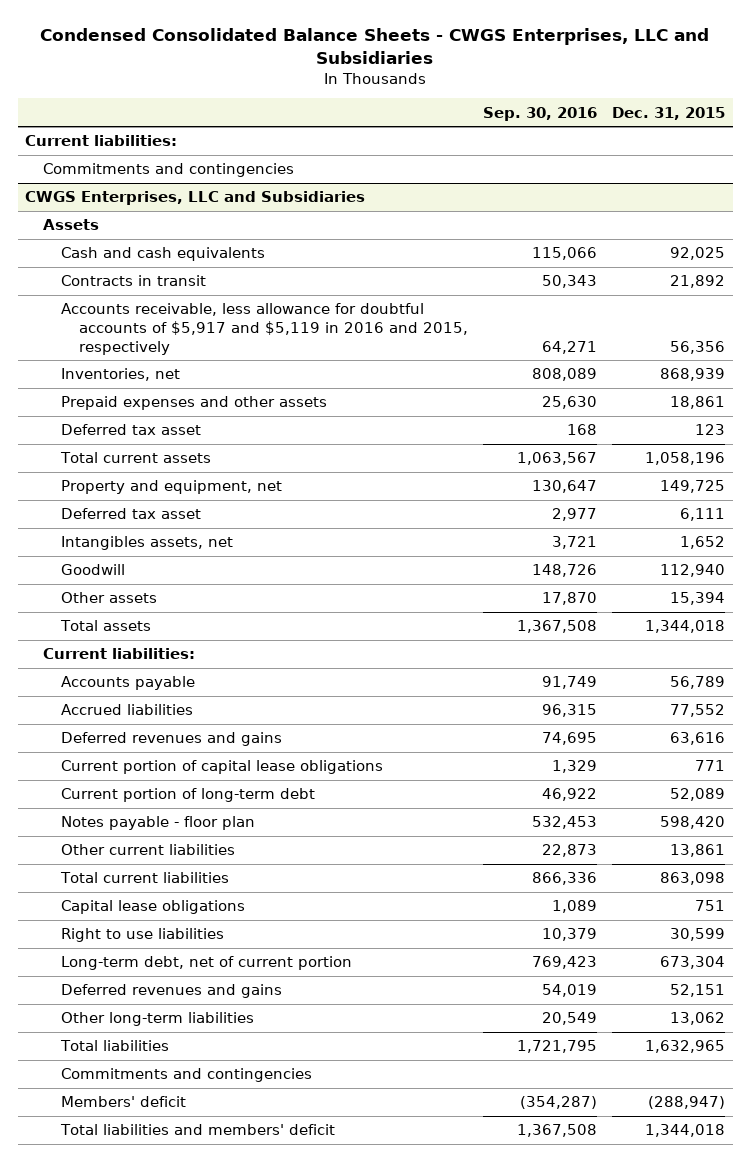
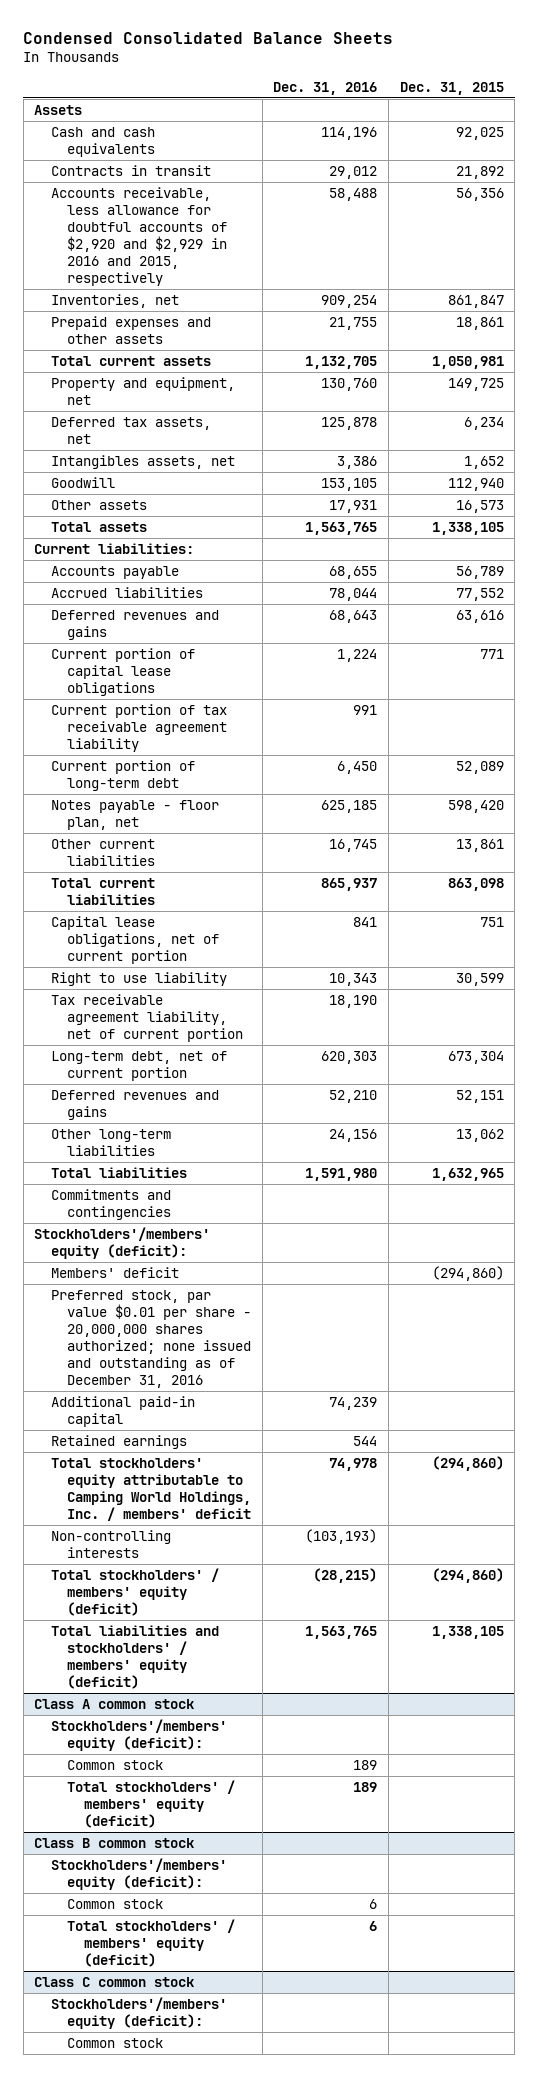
[40,27,710,64] Condensed Consolidated Balance Sheets - CWGS Enterprises, LLC and Subsidiaries -> [23,32,394,45] Condensed Consolidated Balance Sheets
[483,106,598,121] Sep. 30, 2016 -> none
none -> [273,81,378,95] Dec. 31, 2016
[25,135,178,147] Current liabilities: -> none
[43,163,295,178] Commitments and contingencies -> none
[25,191,366,206] CWGS Enterprises, LLC and Subsidiaries -> none
[61,303,468,355] Accounts receivable, less allowance for doubtful accounts of $5,917 and $5,119 in 2016 and 2015, respectively -> [50,186,228,287] Accounts receivable, less allowance for doubtful accounts of $2,920 and $2,929 in 2016 and 2015, respectively
[660,368,726,382] 868,939 -> [447,294,504,308] 861,847
[61,424,202,436] Deferred tax asset -> none
[645,452,726,466] 1,058,196 -> [431,355,504,369] 1,050,981
[61,508,202,520] Deferred tax asset -> [50,416,211,445] Deferred tax assets, net
[680,508,726,522] 6,111 -> [463,416,504,430] 6,234
[670,592,726,606] 15,394 -> [455,499,504,513] 16,573
[645,620,726,634] 1,344,018 -> [431,521,504,535] 1,338,105
none -> [50,703,228,753] Current portion of tax receivable agreement liability
[61,816,256,831] Notes payable - floor plan -> [50,799,219,831] Notes payable - floor plan, net
[61,900,246,915] Capital lease obligations -> [50,915,220,965] Capital lease obligations, net of current portion
[61,928,225,943] Right to use liabilities -> [50,971,227,986] Right to use liability
none -> [50,993,244,1043] Tax receivable agreement liability, net of current portion
none -> [34,1226,211,1260] Stockholders'/members' equity (deficit):
[648,1096,726,1110] (288,947) -> [431,1265,504,1281] (294,860)
none -> [50,1289,252,1389] Preferred stock, par value $0.01 per share - 20,000,000 shares authorized; none issued and outstanding as of December 31, 2016
none -> [50,1395,195,1428] Additional paid-in capital
none -> [50,1434,187,1449] Retained earnings
none -> [50,1457,252,1522] Total stockholders' equity attributable to Camping World Holdings, Inc. / members' deficit
none -> [50,1529,171,1559] Non-controlling interests
none -> [50,1567,219,1617] Total stockholders' / members' equity (deficit)
[60,1124,336,1136] Total liabilities and members' deficit -> [50,1624,219,1690] Total liabilities and stockholders' / members' equity (deficit)
[645,1124,726,1138] 1,344,018 -> [431,1625,504,1639] 1,338,105
none -> [34,1698,195,1709] Class A common stock
none -> [50,1718,227,1752] Stockholders'/members' equity (deficit):
none -> [67,1759,164,1770] Common stock
none -> [67,1779,236,1829] Total stockholders' / members' equity (deficit)
none -> [34,1837,195,1848] Class B common stock
none -> [50,1857,227,1891] Stockholders'/members' equity (deficit):
none -> [67,1898,164,1909] Common stock
none -> [67,1918,236,1968] Total stockholders' / members' equity (deficit)
none -> [34,1976,195,1987] Class C common stock
none -> [50,1996,227,2030] Stockholders'/members' equity (deficit):
none -> [67,2037,164,2048] Common stock

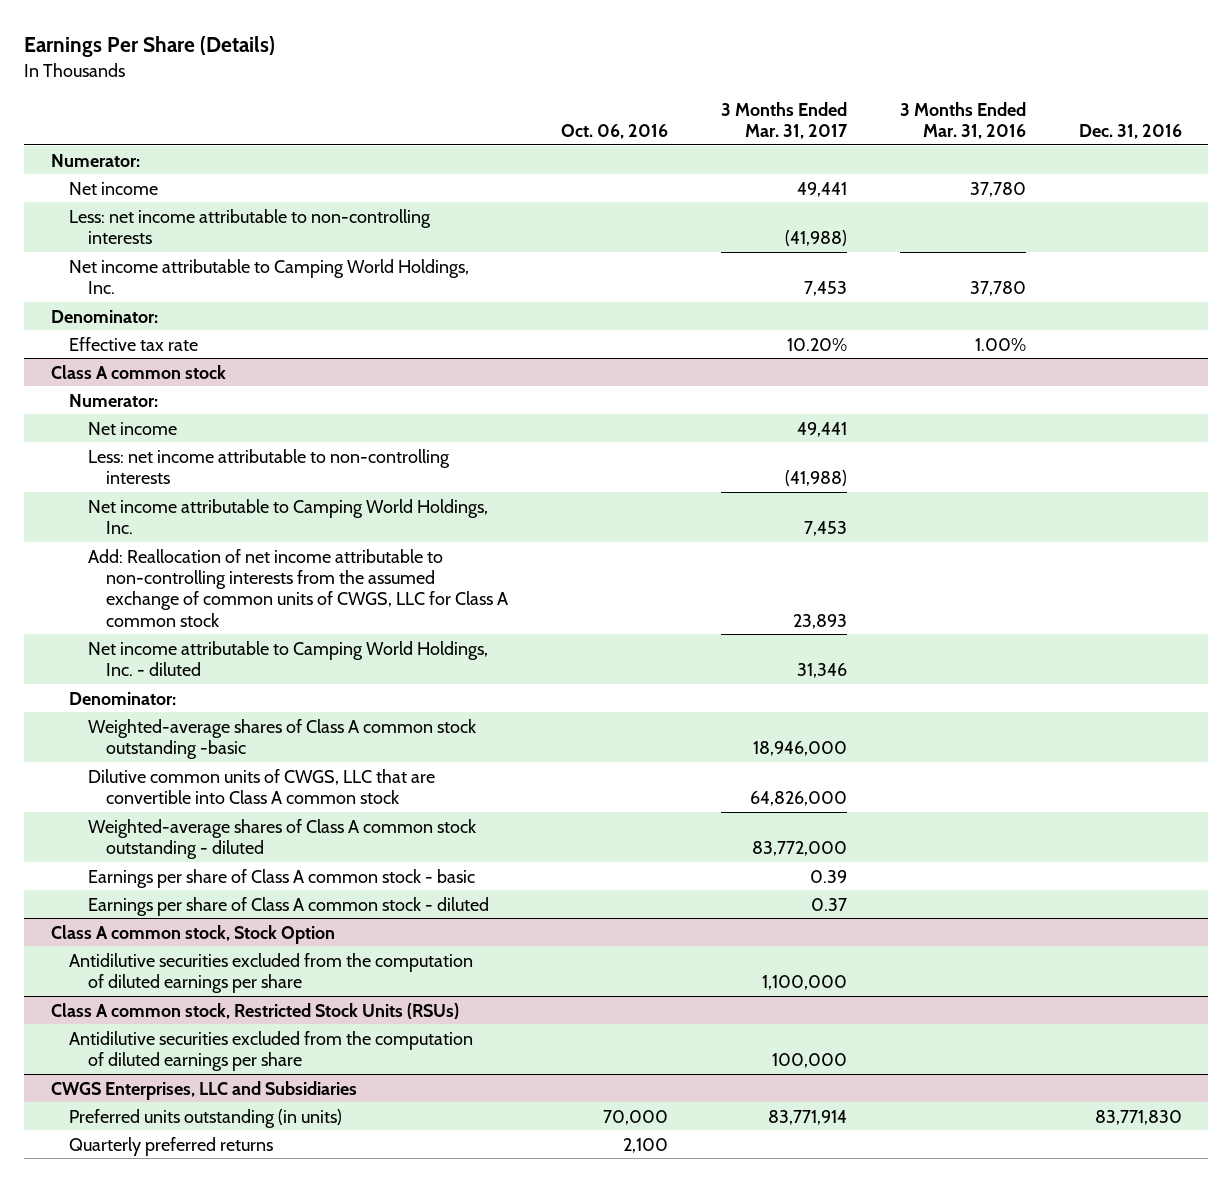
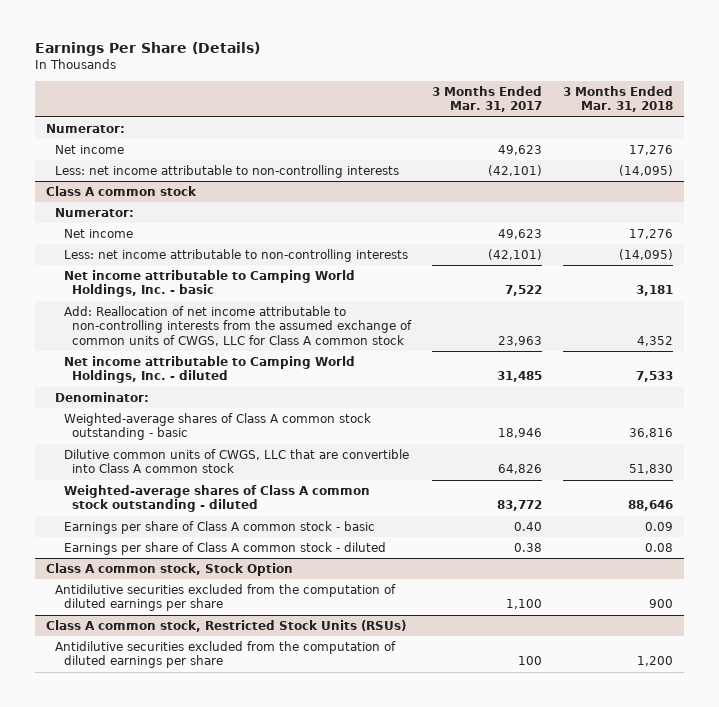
[561,124,669,140] Oct. 06, 2016 -> none
[899,101,1026,140] 3 Months Ended Mar. 31, 2016 -> none
[1078,124,1182,140] Dec. 31, 2016 -> none
none -> [563,85,674,113] 3 Months Ended Mar. 31, 2018
[69,258,470,294] Net income attributable to Camping World Holdings, Inc. -> none
[50,309,158,323] Denominator: -> none
[69,336,199,351] Effective tax rate -> none
[797,181,848,197] 49,441 -> [498,144,543,155] 49,623
[785,229,848,246] (41,988) -> [488,164,543,176] (42,101)
[797,421,848,437] 49,441 -> [498,228,543,239] 49,623
[785,469,848,486] (41,988) -> [488,248,543,260] (42,101)
[87,498,488,534] Net income attributable to Camping World Holdings, Inc. -> [63,269,355,298] Net income attributable to Camping World Holdings, Inc. - basic
[804,520,848,536] 7,453 -> [505,285,543,297] 7,522
[793,613,848,629] 23,893 -> [498,336,543,347] 23,963
[797,662,848,678] 31,346 -> [497,371,543,383] 31,485
[87,718,476,759] Weighted-average shares of Class A common stock outstanding -basic -> [63,412,371,441] Weighted-average shares of Class A common stock outstanding - basic
[753,740,848,756] 18,946,000 -> [498,428,543,439] 18,946
[750,790,848,806] 64,826,000 -> [498,464,543,475] 64,826
[752,840,848,856] 83,772,000 -> [497,500,543,512] 83,772
[810,869,848,883] 0.39 -> [514,521,543,531] 0.40
[811,897,848,911] 0.37 -> [514,542,543,552] 0.38
[762,974,848,990] 1,100,000 -> [506,599,543,610] 1,100
[50,1080,357,1100] CWGS Enterprises, LLC and Subsidiaries -> none
[69,1108,343,1128] Preferred units outstanding (in units) -> none
[69,1136,274,1156] Quarterly preferred returns -> none
[772,1052,848,1068] 100,000 -> [518,656,543,666] 100

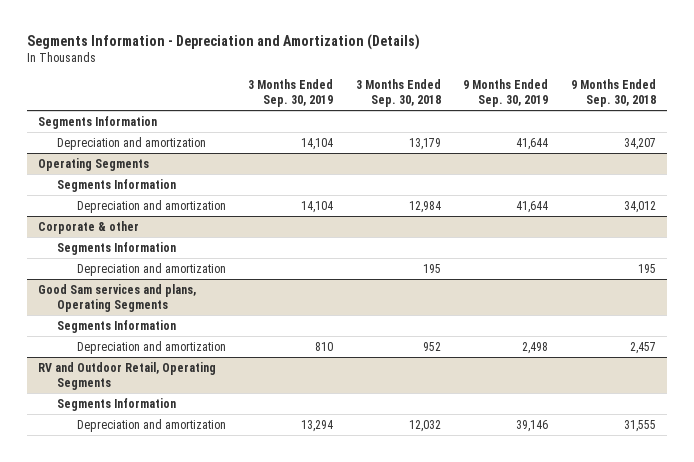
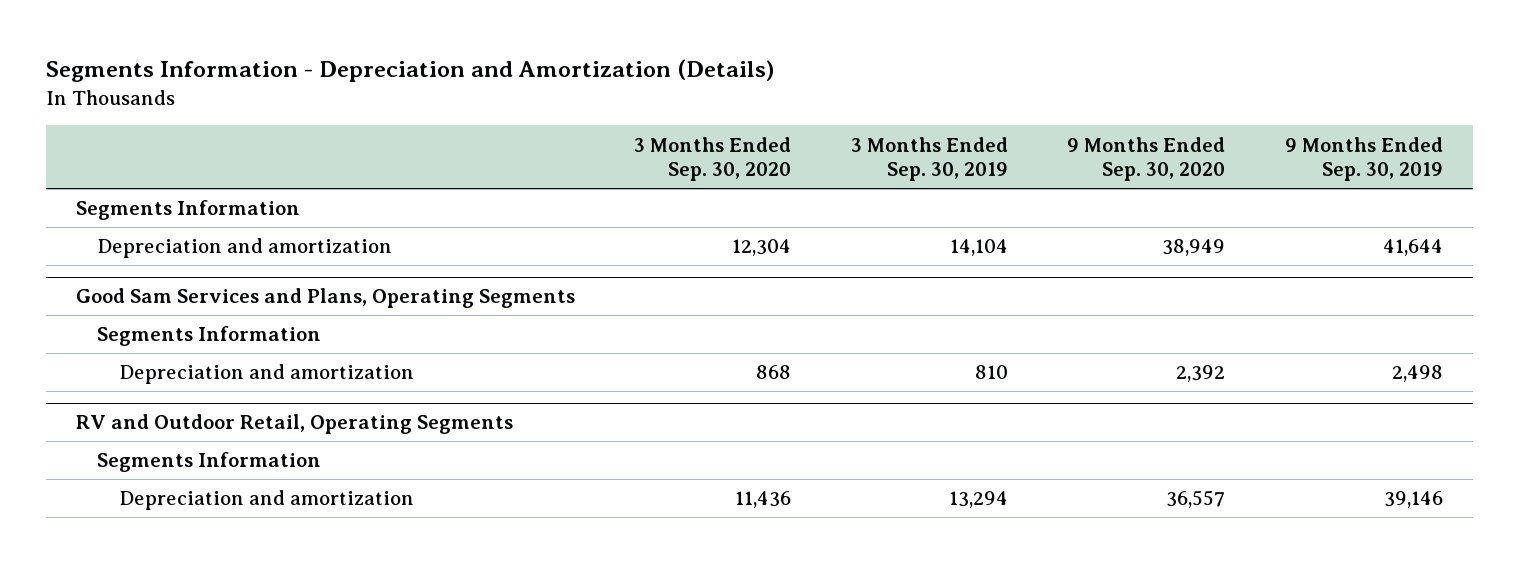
[355,79,441,107] 3 Months Ended Sep. 30, 2018 -> none
[570,79,656,107] 9 Months Ended Sep. 30, 2018 -> none
none -> [634,136,792,181] 3 Months Ended Sep. 30, 2020
none -> [1067,136,1226,181] 9 Months Ended Sep. 30, 2020
[38,158,150,172] Operating Segments -> none
[57,179,177,193] Segments Information -> none
[76,200,226,214] Depreciation and amortization -> none
[38,221,140,235] Corporate & other -> none
[57,242,177,256] Segments Information -> none
[76,263,226,277] Depreciation and amortization -> none
[38,284,197,312] Good Sam services and plans, Operating Segments -> [75,288,575,309] Good Sam Services and Plans, Operating Segments

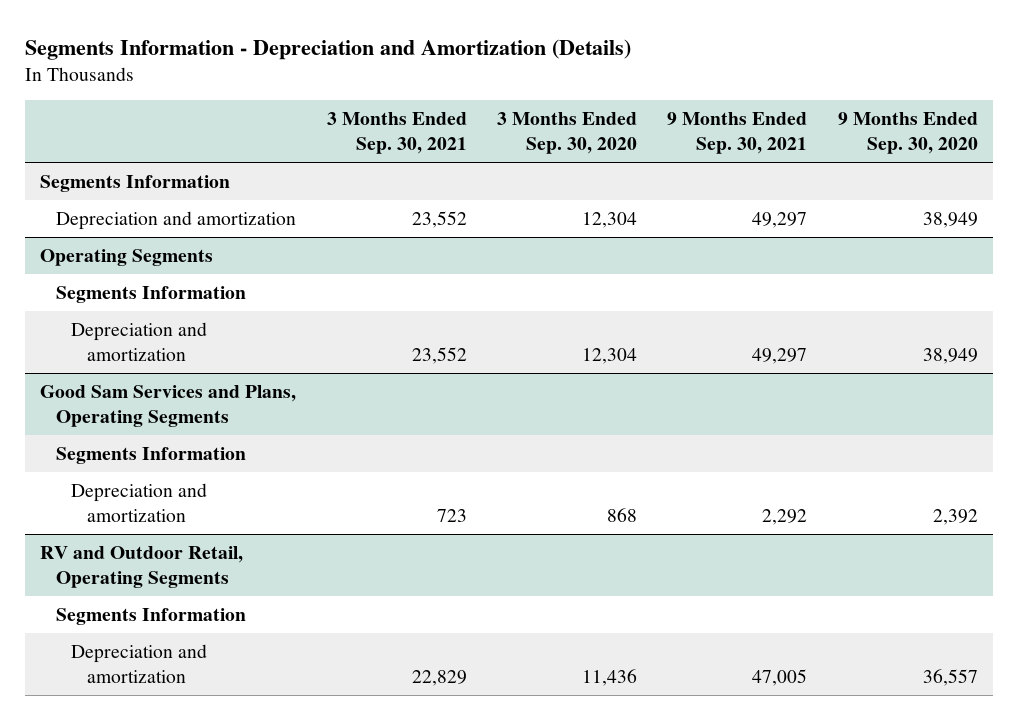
[850,136,1008,181] 3 Months Ended Sep. 30, 2019 -> none
[1284,136,1443,181] 9 Months Ended Sep. 30, 2019 -> none
none -> [326,112,467,155] 3 Months Ended Sep. 30, 2021
none -> [667,112,808,155] 9 Months Ended Sep. 30, 2021
none -> [40,249,214,267] Operating Segments
none -> [55,286,246,304] Segments Information
none -> [71,322,208,361] Depreciation and amortization

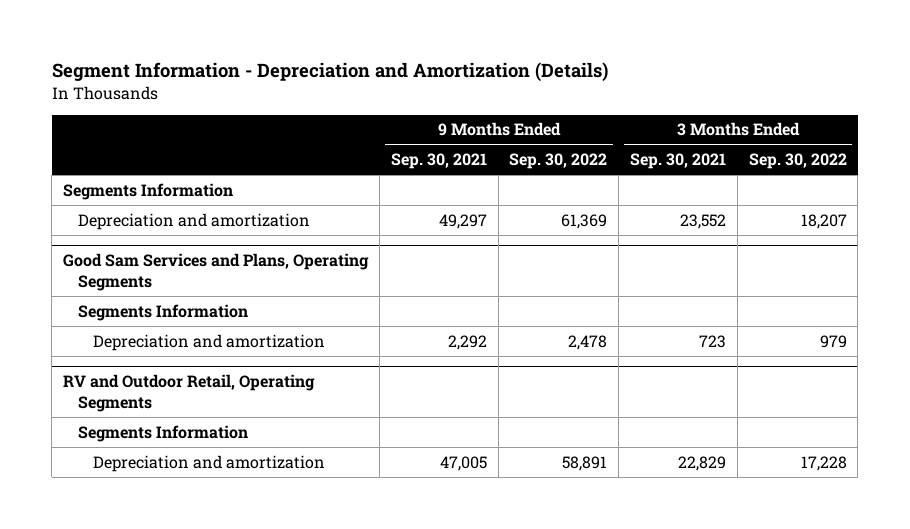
[25,38,632,60] Segments Information - Depreciation and Amortization (Details) -> [51,61,608,82] Segment Information - Depreciation and Amortization (Details)
[496,112,637,155] 3 Months Ended Sep. 30, 2020 -> none
[837,112,978,155] 9 Months Ended Sep. 30, 2020 -> none
none -> [509,153,608,170] Sep. 30, 2022
none -> [748,153,847,170] Sep. 30, 2022
[40,249,214,267] Operating Segments -> none
[55,286,246,304] Segments Information -> none
[71,322,208,361] Depreciation and amortization -> none

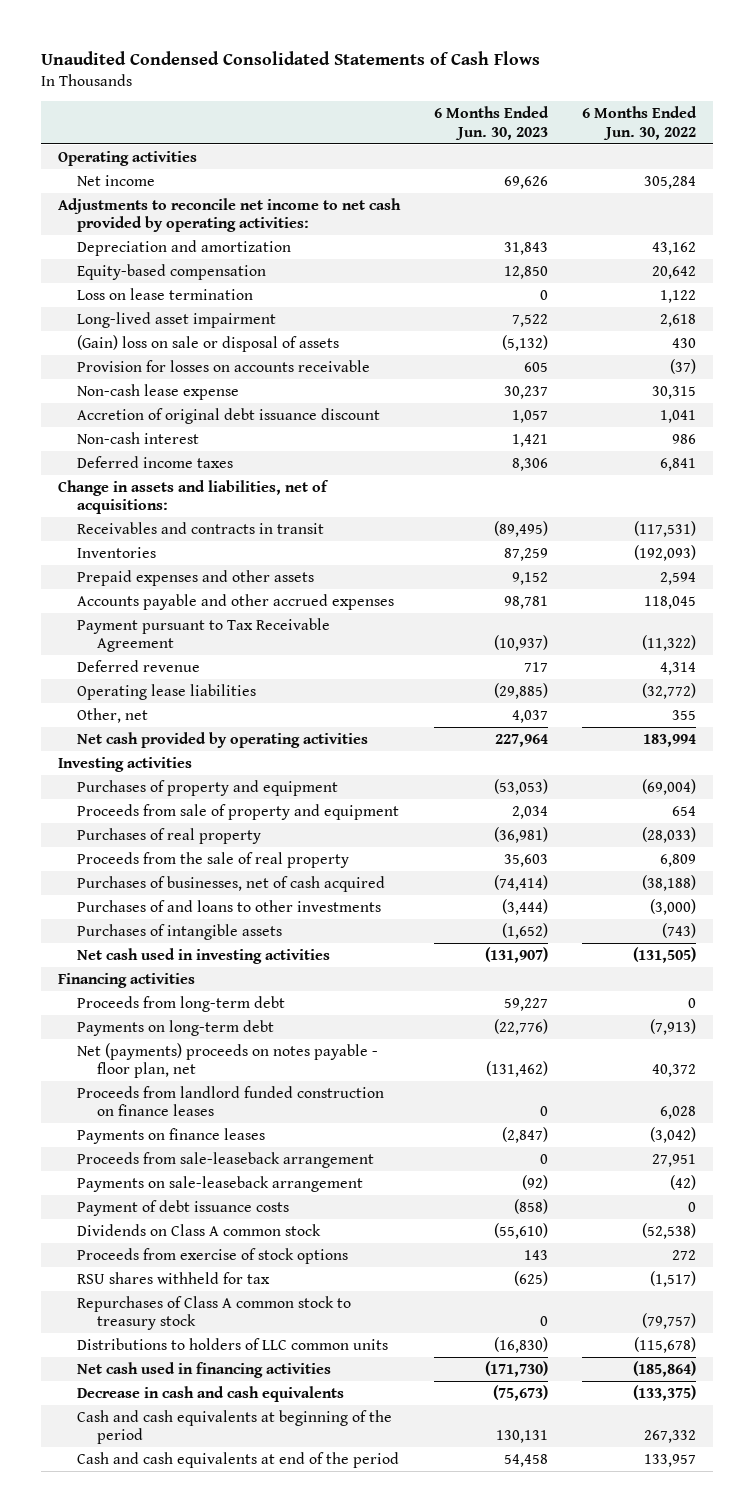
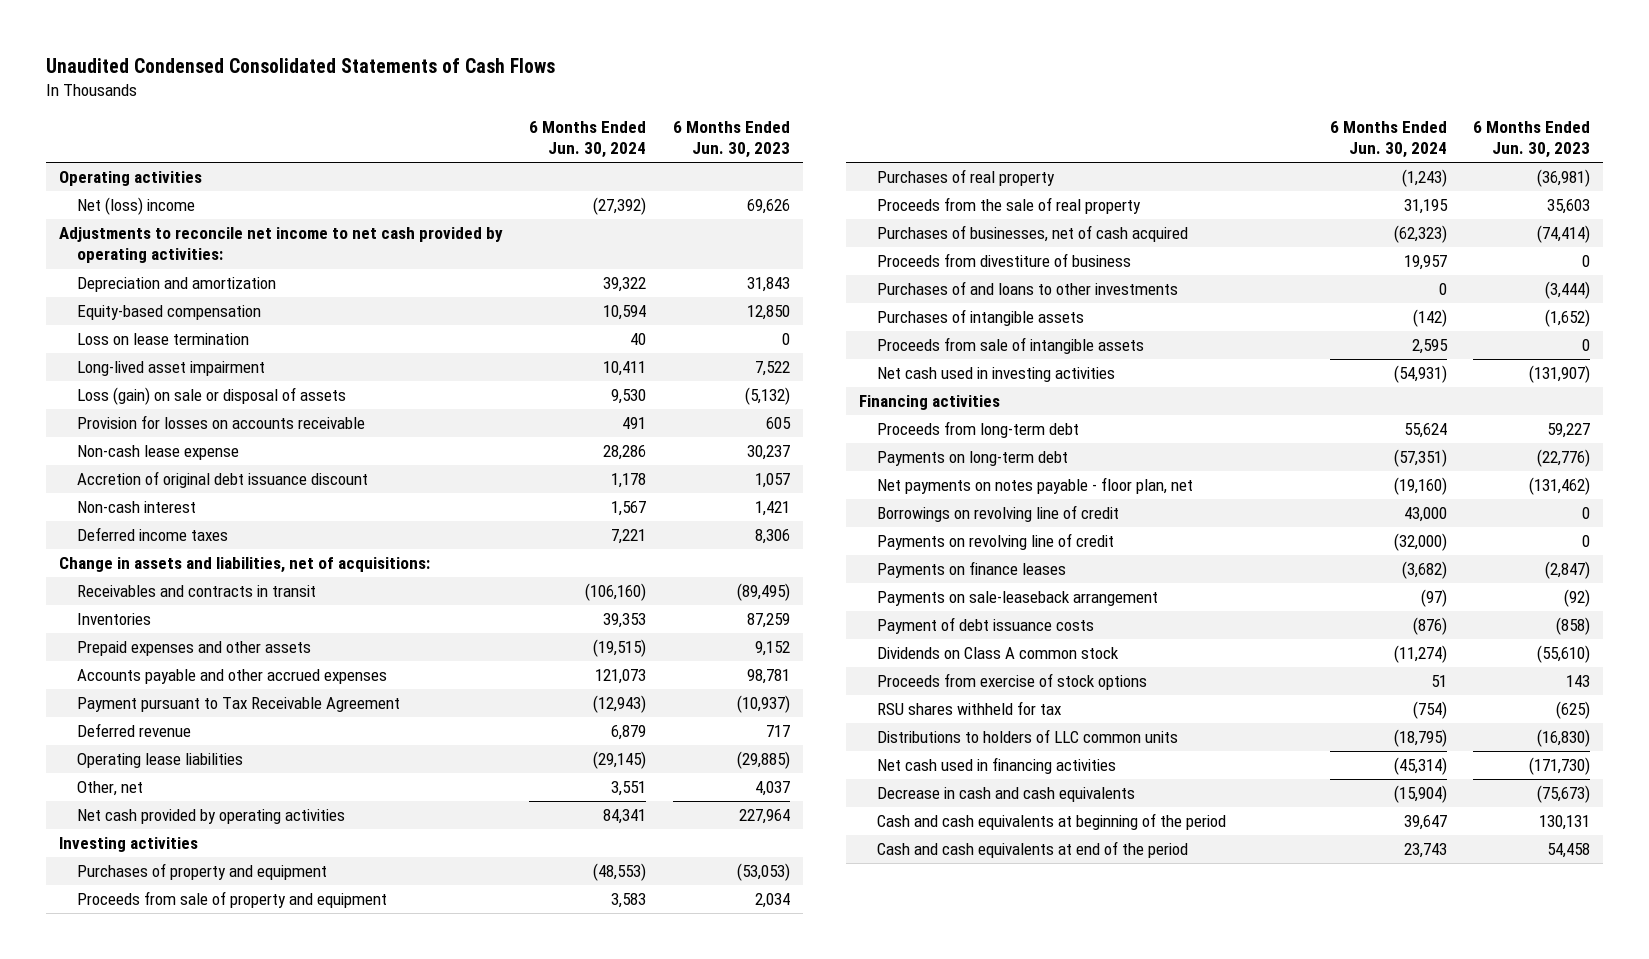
[582,105,698,140] 6 Months Ended Jun. 30, 2022 -> none
none -> [529,121,647,159] 6 Months Ended Jun. 30, 2024
[77,174,156,186] Net income -> [77,197,196,216] Net (loss) income
[77,334,340,352] (Gain) loss on sale or disposal of assets -> [77,387,347,406] Loss (gain) on sale or disposal of assets
none -> [877,253,1132,268] Proceeds from divestiture of business
none -> [877,337,1145,355] Proceeds from sale of intangible assets
[77,1085,385,1117] Proceeds from landlord funded construction on finance leases -> none
[77,1042,379,1079] Net (payments) proceeds on notes payable - floor plan, net -> [877,477,1194,495] Net payments on notes payable - floor plan, net
none -> [877,505,1120,523] Borrowings on revolving line of credit
none -> [877,533,1115,551] Payments on revolving line of credit
[77,1151,375,1168] Proceeds from sale-leaseback arrangement -> none
[77,1295,352,1331] Repurchases of Class A common stock to treasury stock -> none

